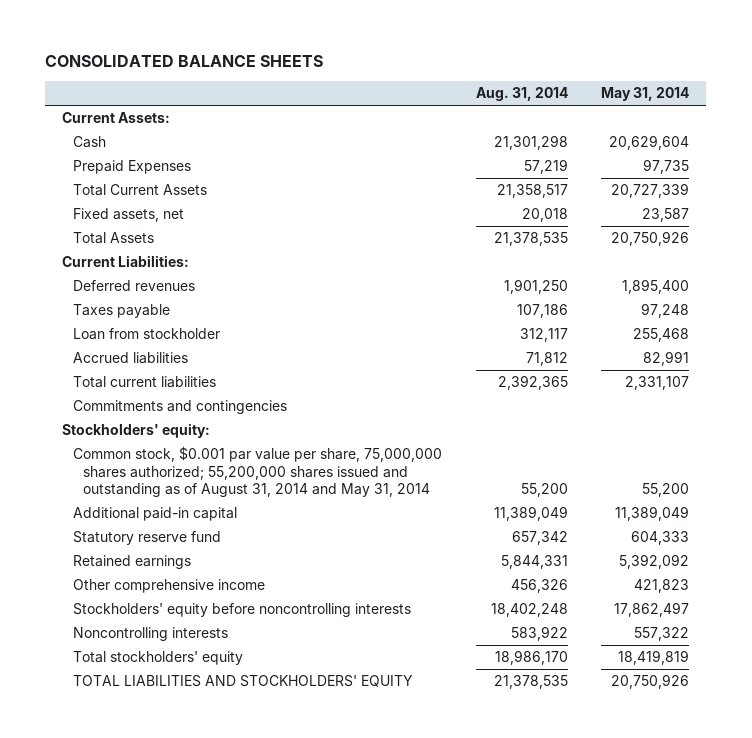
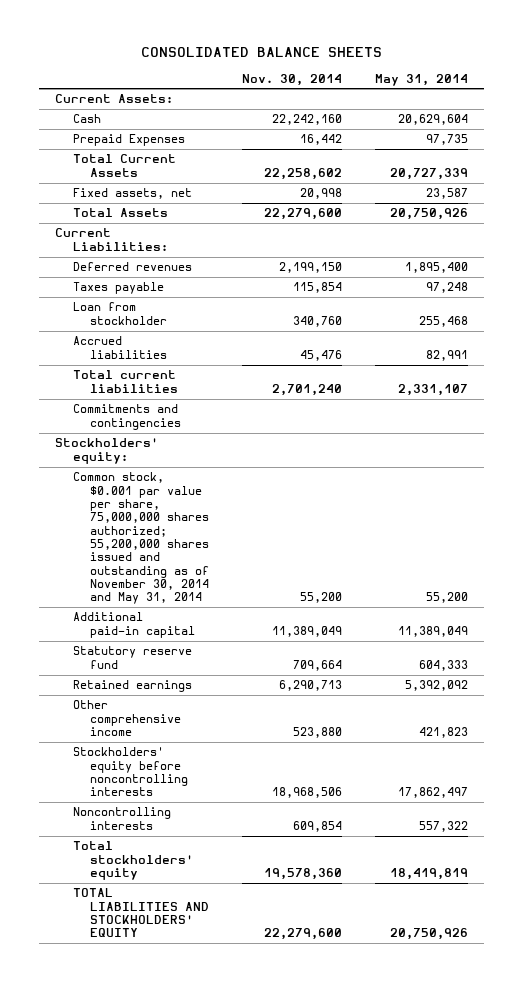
[475,87,568,102] Aug. 31, 2014 -> none
none -> [241,73,342,86] Nov. 30, 2014
[72,446,442,498] Common stock, $0.001 par value per share, 75,000,000 shares authorized; 55,200,000 shares issued and outstanding as of August 31, 2014 and May 31, 2014 -> [72,472,210,605] Common stock, $0.001 par value per share, 75,000,000 shares authorized; 55,200,000 shares issued and outstanding as of November 30, 2014 and May 31, 2014

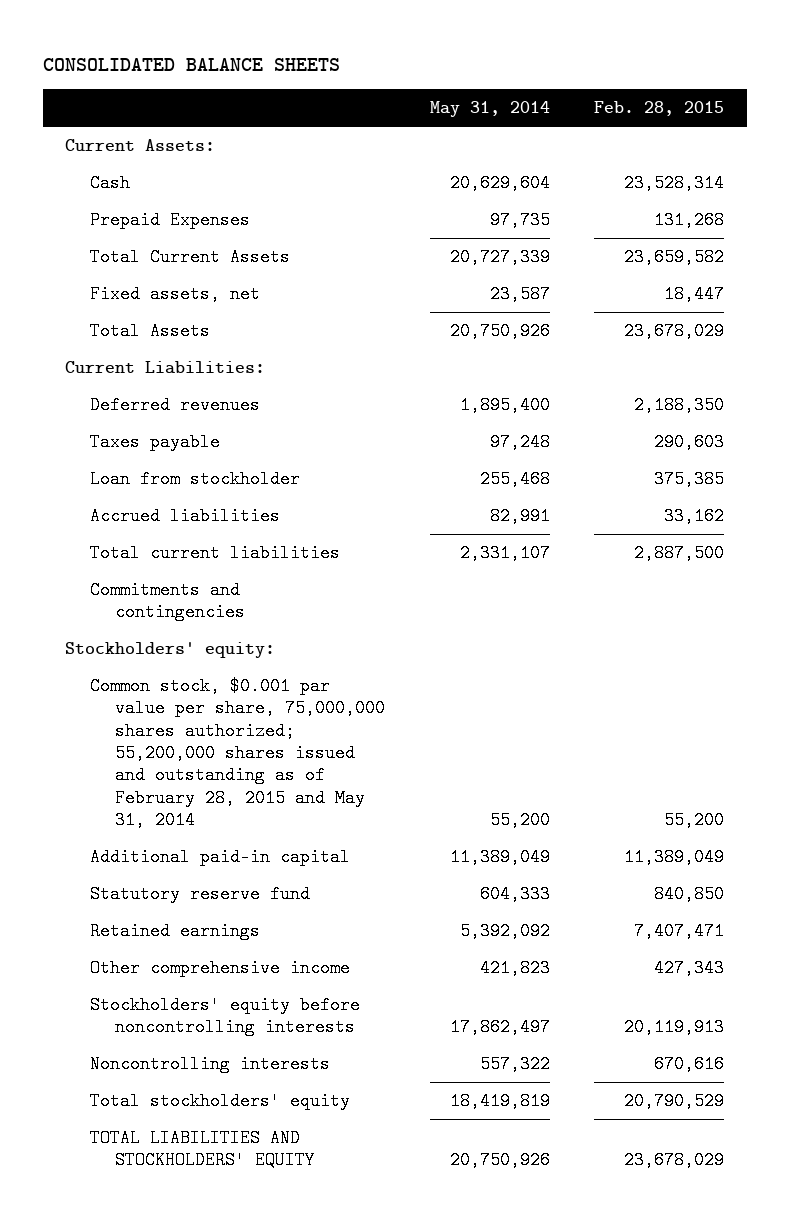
[241,73,342,86] Nov. 30, 2014 -> none
none -> [594,101,725,117] Feb. 28, 2015
[72,472,210,605] Common stock, $0.001 par value per share, 75,000,000 shares authorized; 55,200,000 shares issued and outstanding as of November 30, 2014 and May 31, 2014 -> [89,677,385,830] Common stock, $0.001 par value per share, 75,000,000 shares authorized; 55,200,000 shares issued and outstanding as of February 28, 2015 and May 31, 2014

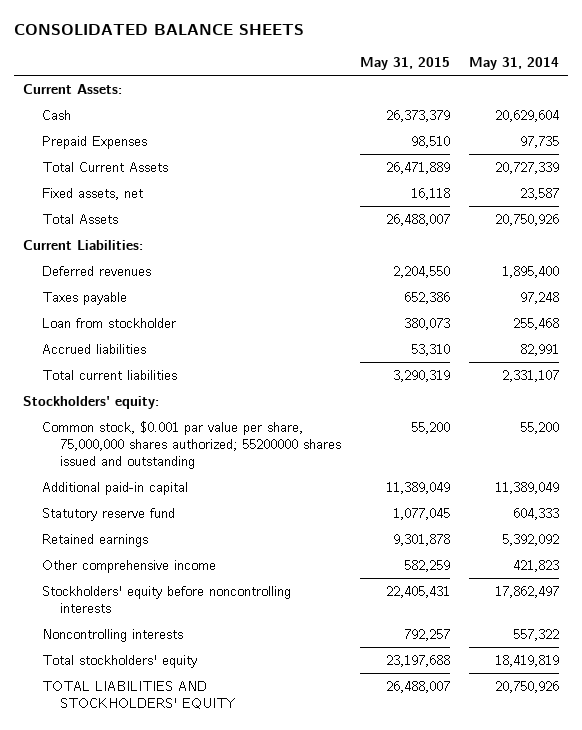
[594,101,725,117] Feb. 28, 2015 -> none
none -> [360,57,451,71] May 31, 2015
[89,581,245,622] Commitments and contingencies -> none
[89,677,385,830] Common stock, $0.001 par value per share, 75,000,000 shares authorized; 55,200,000 shares issued and outstanding as of February 28, 2015 and May 31, 2014 -> [41,420,342,470] Common stock, $0.001 par value per share, 75,000,000 shares authorized; 55200000 shares issued and outstanding

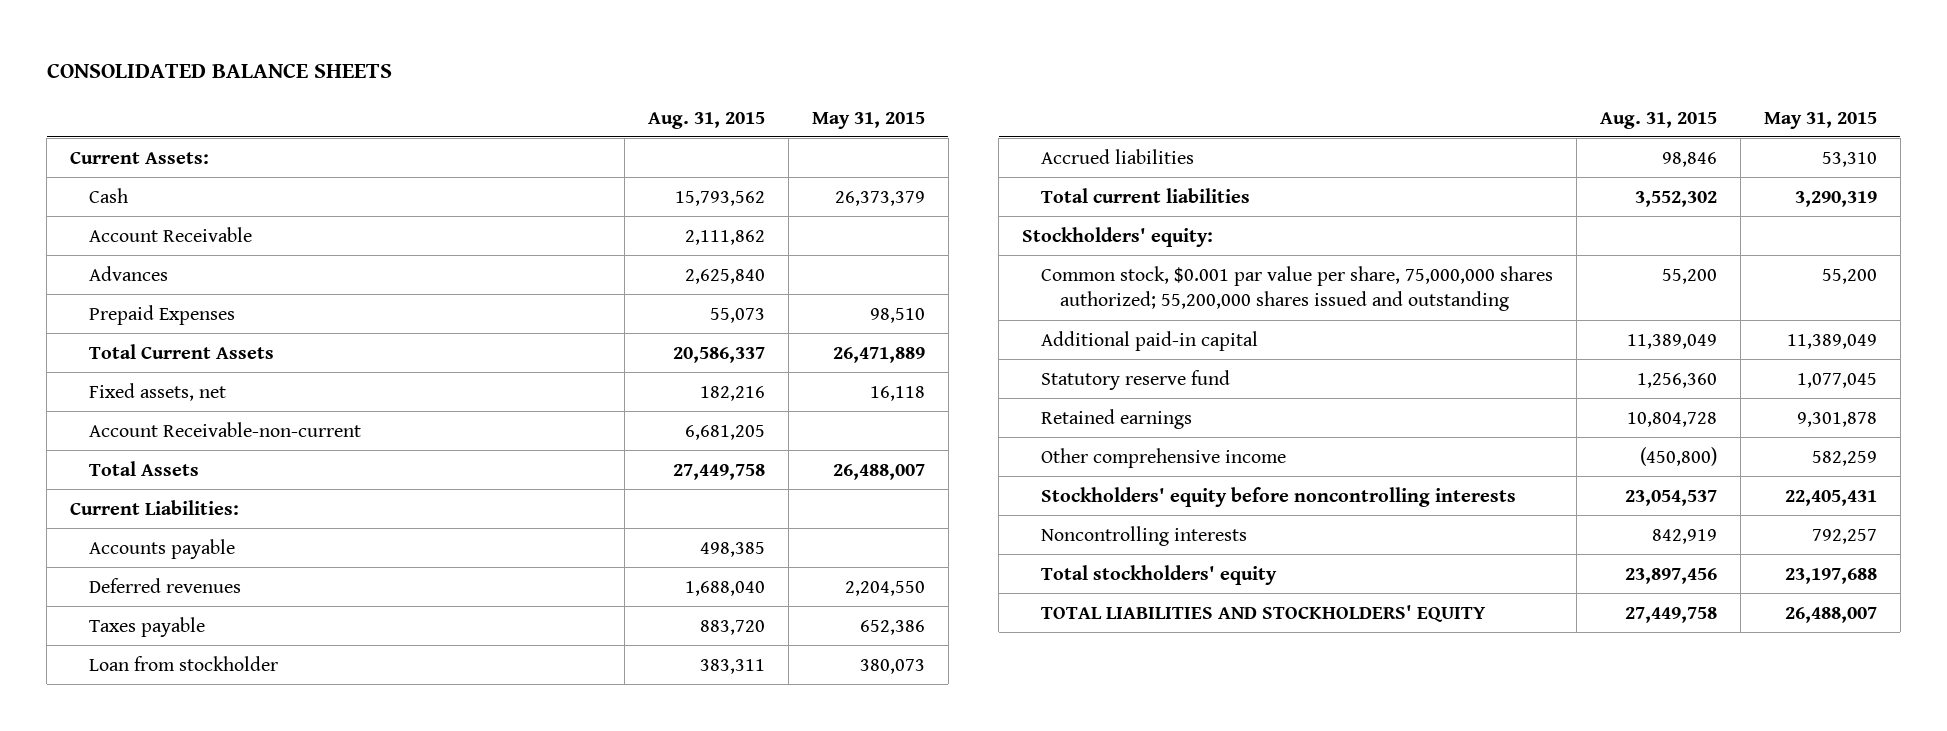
[469,57,560,71] May 31, 2014 -> none
none -> [648,111,766,129] Aug. 31, 2015
none -> [89,226,253,242] Account Receivable
none -> [89,265,169,281] Advances
none -> [89,421,362,437] Account Receivable-non-current
none -> [89,538,236,559] Accounts payable
[41,420,342,470] Common stock, $0.001 par value per share, 75,000,000 shares authorized; 55200000 shares issued and outstanding -> [1041,265,1554,312] Common stock, $0.001 par value per share, 75,000,000 shares authorized; 55,200,000 shares issued and outstanding

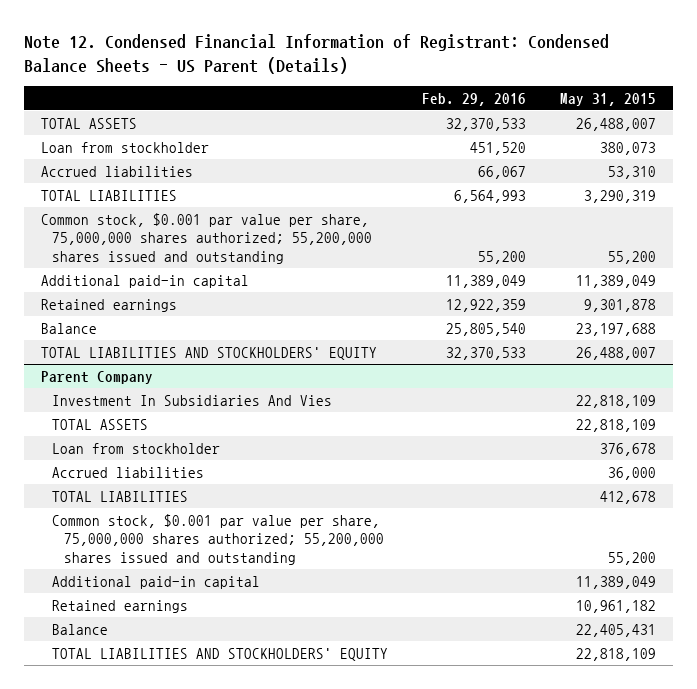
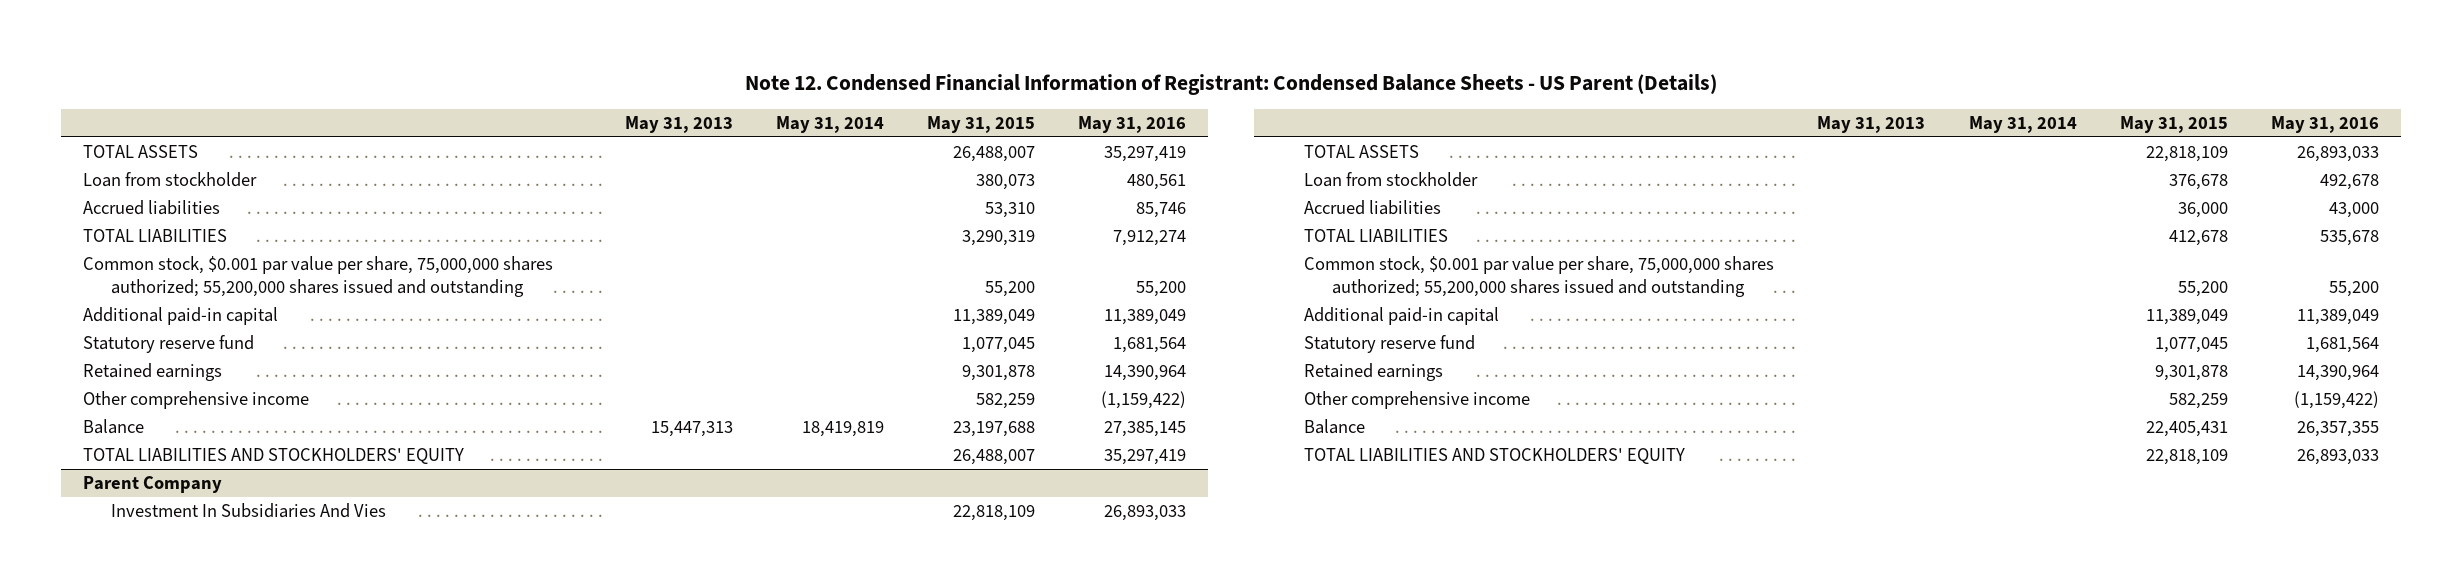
[422,92,527,106] Feb. 29, 2016 -> none
none -> [624,115,733,133] May 31, 2013
none -> [775,115,884,133] May 31, 2014
none -> [1078,115,1187,133] May 31, 2016
none -> [82,335,254,354] Statutory reserve fund
none -> [82,391,309,410] Other comprehensive income
none -> [1304,335,1476,354] Statutory reserve fund
[576,599,657,613] 10,961,182 -> [2155,365,2229,382] 9,301,878
none -> [1304,391,1531,410] Other comprehensive income

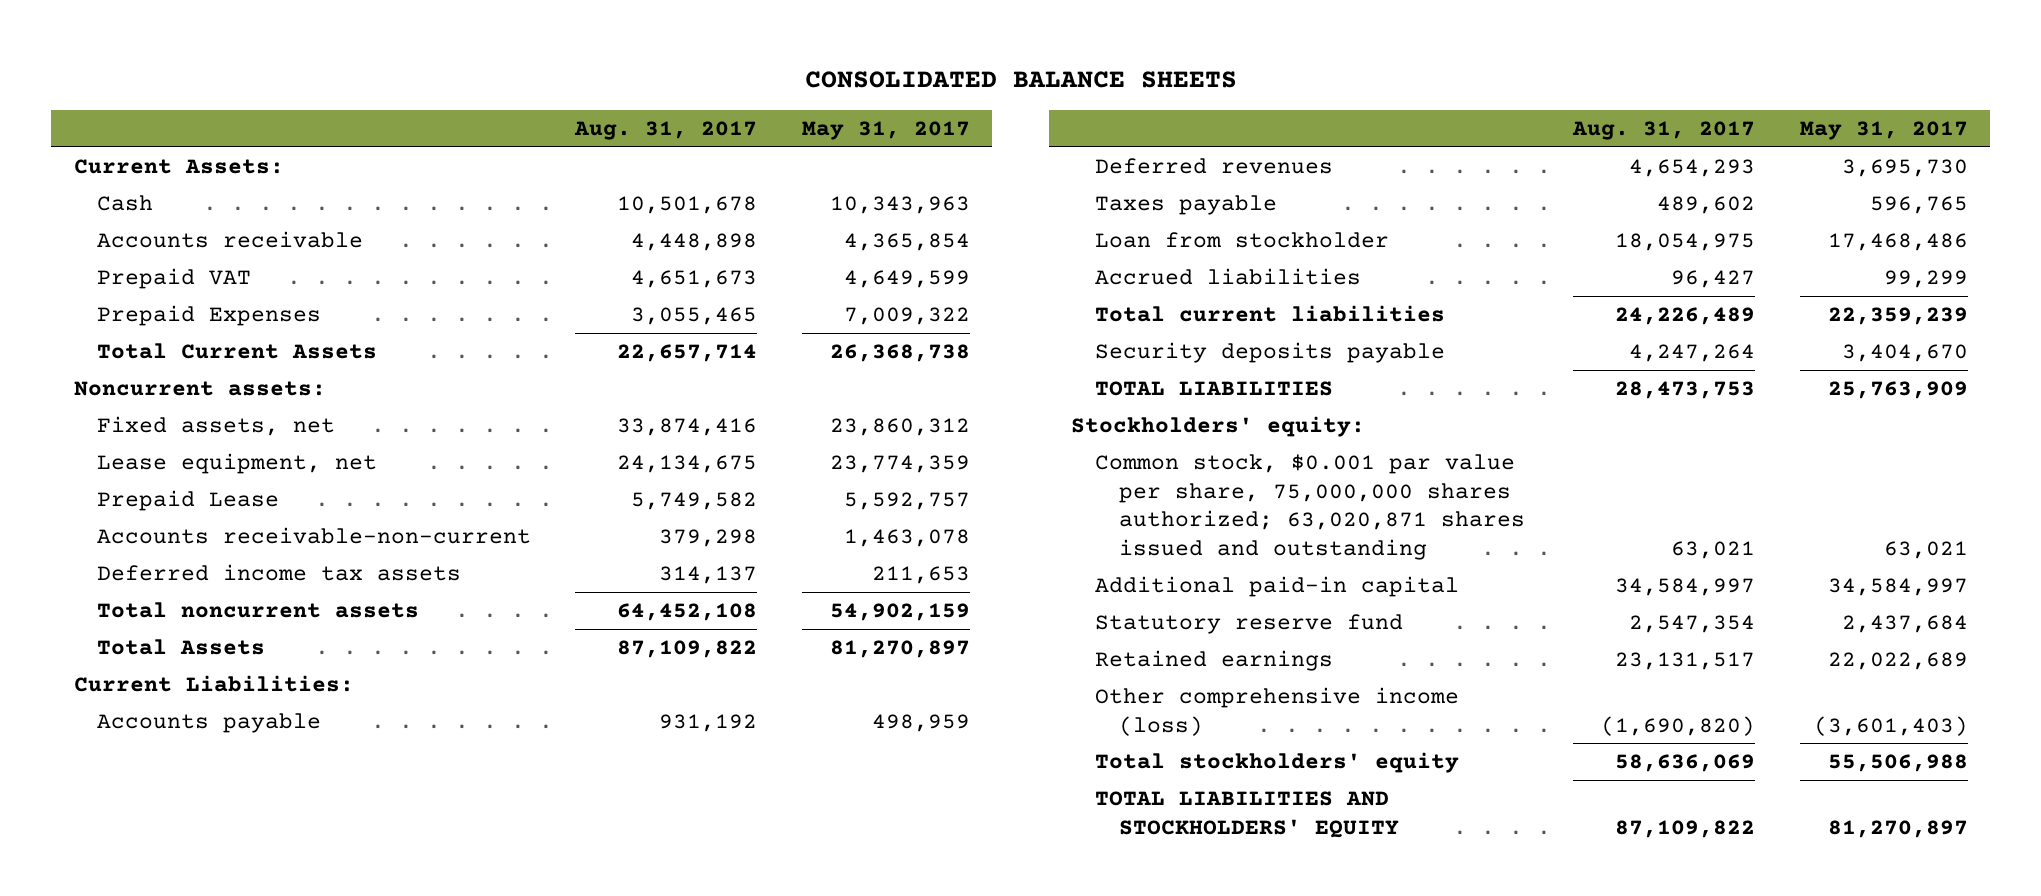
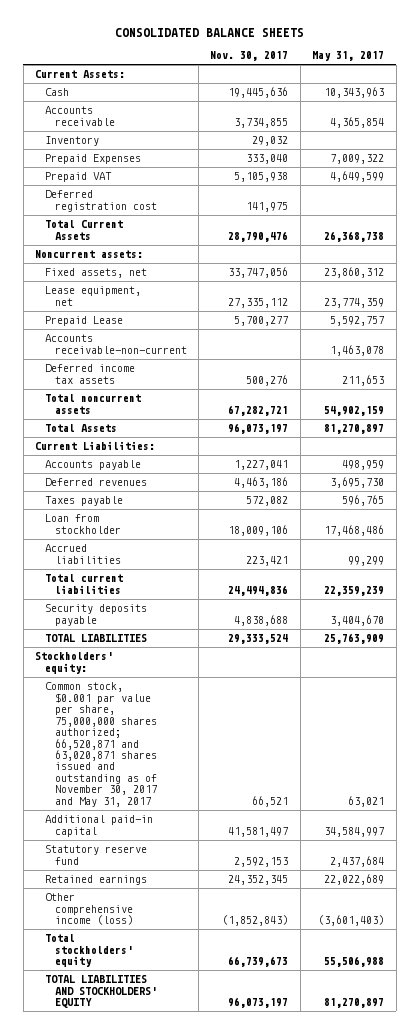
[574,121,758,141] Aug. 31, 2017 -> none
none -> [210,51,289,62] Nov. 30, 2017
none -> [44,136,99,147] Inventory
[97,268,252,290] Prepaid VAT -> [44,172,112,183] Prepaid VAT
none -> [44,190,157,212] Deferred registration cost
[1095,454,1525,560] Common stock, $0.001 par value per share, 75,000,000 shares authorized; 63,020,871 shares issued and outstanding -> [44,682,157,807] Common stock, $0.001 par value per share, 75,000,000 shares authorized; 66,520,871 and 63,020,871 shares issued and outstanding as of November 30, 2017 and May 31, 2017

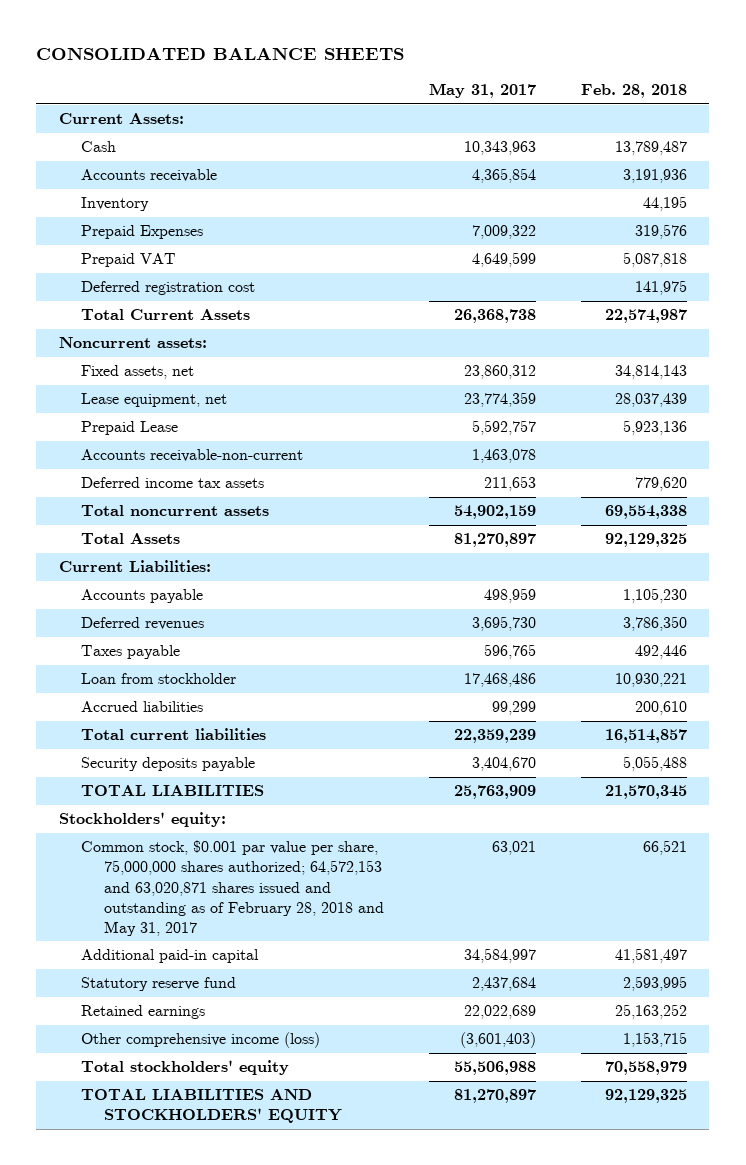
[210,51,289,62] Nov. 30, 2017 -> none
none -> [580,84,687,99] Feb. 28, 2018
[44,682,157,807] Common stock, $0.001 par value per share, 75,000,000 shares authorized; 66,520,871 and 63,020,871 shares issued and outstanding as of November 30, 2017 and May 31, 2017 -> [81,840,384,936] Common stock, $0.001 par value per share, 75,000,000 shares authorized; 64,572,153 and 63,020,871 shares issued and outstanding as of February 28, 2018 and May 31, 2017

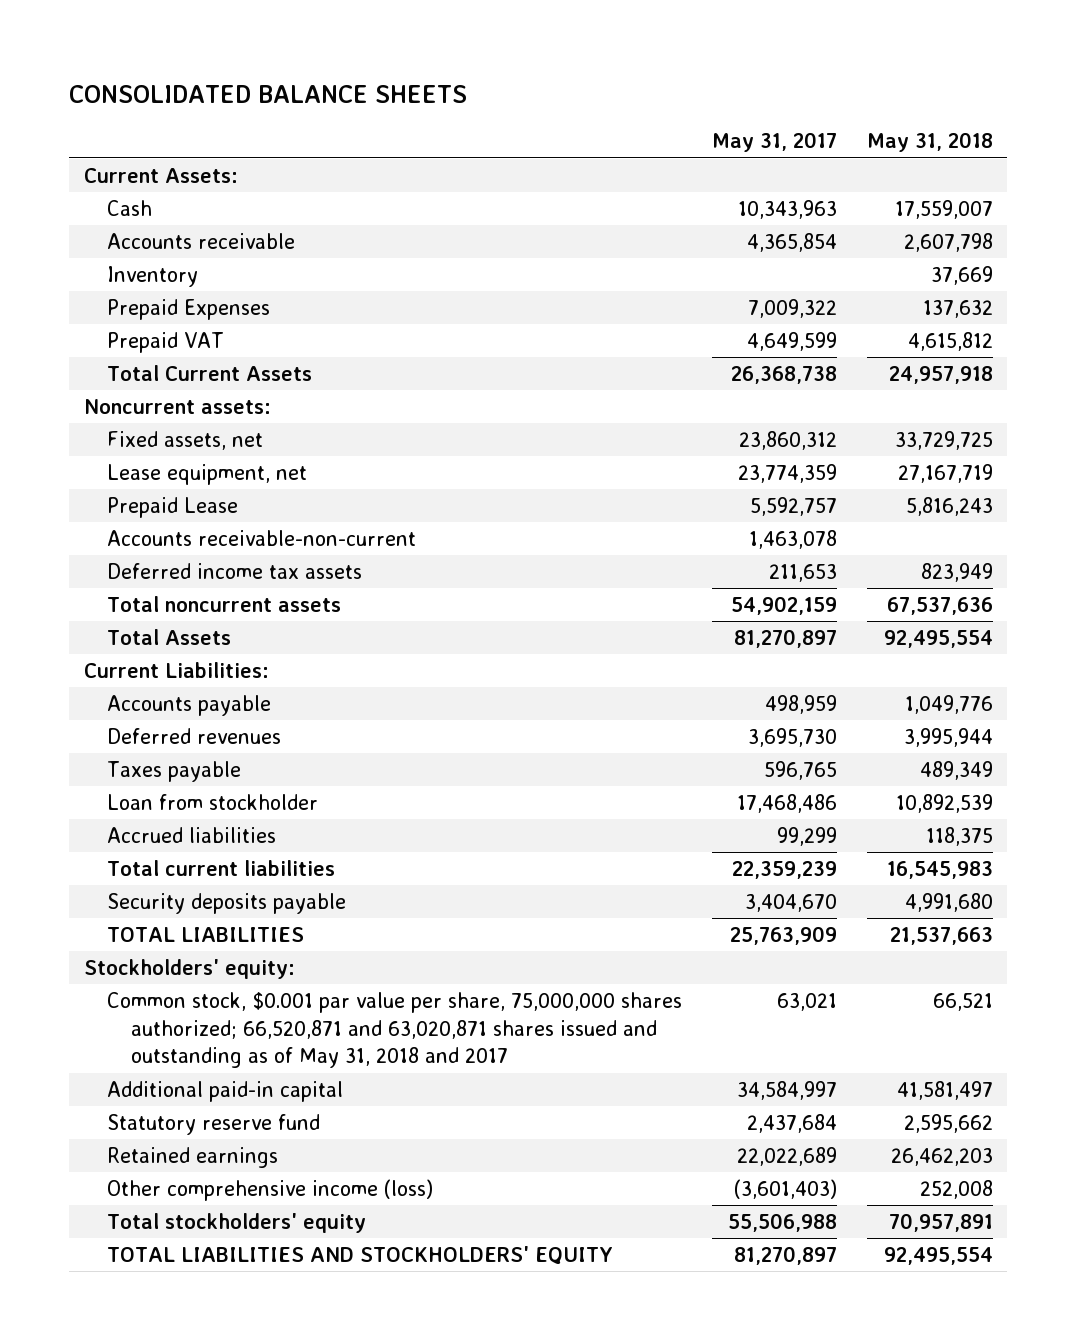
[580,84,687,99] Feb. 28, 2018 -> none
none -> [866,132,993,153] May 31, 2018
[81,281,256,296] Deferred registration cost -> none
[81,840,384,936] Common stock, $0.001 par value per share, 75,000,000 shares authorized; 64,572,153 and 63,020,871 shares issued and outstanding as of February 28, 2018 and May 31, 2017 -> [107,992,683,1069] Common stock, $0.001 par value per share, 75,000,000 shares authorized; 66,520,871 and 63,020,871 shares issued and outstanding as of May 31, 2018 and 2017

